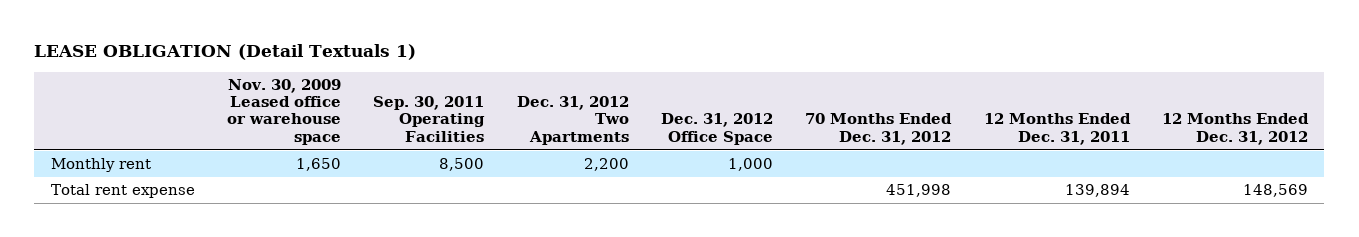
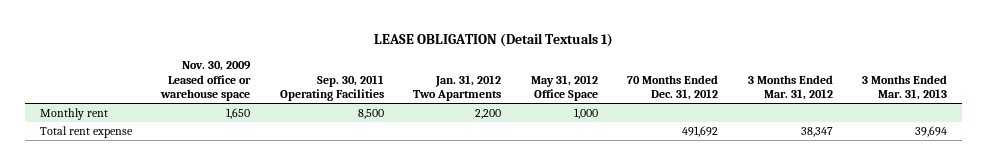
[516,96,629,145] Dec. 31, 2012 Two Apartments -> none
[661,113,774,145] Dec. 31, 2012 Office Space -> none
[983,113,1131,145] 12 Months Ended Dec. 31, 2011 -> none
[1162,113,1310,145] 12 Months Ended Dec. 31, 2012 -> none
none -> [413,74,502,102] Jan. 31, 2012 Two Apartments
none -> [530,74,598,102] May 31, 2012 Office Space
none -> [747,74,833,101] 3 Months Ended Mar. 31, 2012
none -> [862,74,948,101] 3 Months Ended Mar. 31, 2013
[886,184,952,198] 451,998 -> [682,126,719,138] 491,692

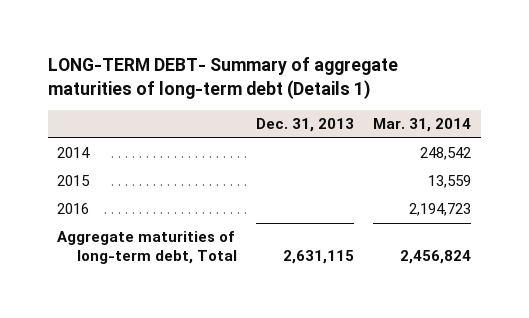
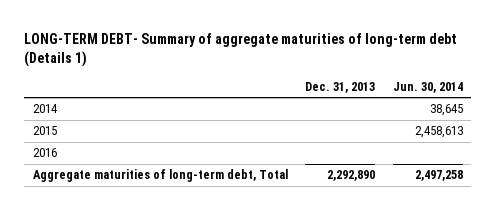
[373,118,472,133] Mar. 31, 2014 -> none
none -> [392,81,463,93] Jun. 30, 2014
[283,250,355,265] 2,631,115 -> [327,170,376,182] 2,292,890

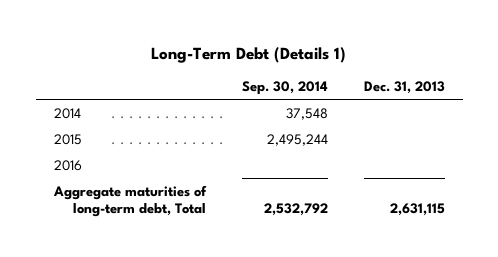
[24,32,458,67] LONG-TERM DEBT- Summary of aggregate maturities of long-term debt (Details 1) -> [151,46,347,63] Long-Term Debt (Details 1)
[392,81,463,93] Jun. 30, 2014 -> none
none -> [242,81,329,96] Sep. 30, 2014
[327,170,376,182] 2,292,890 -> [389,203,445,217] 2,631,115

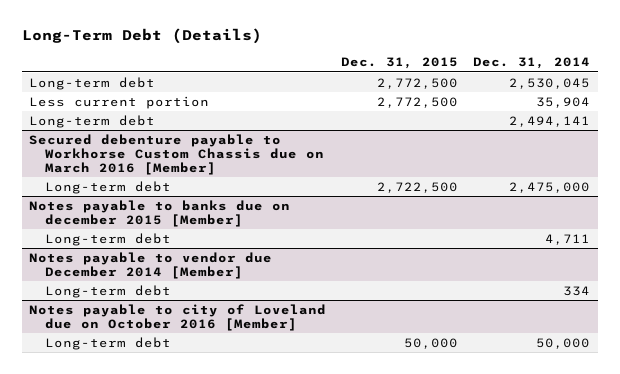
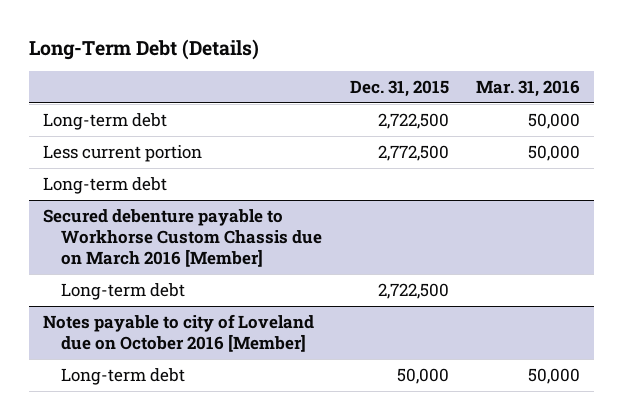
[473,57,591,70] Dec. 31, 2014 -> none
none -> [476,80,581,98] Mar. 31, 2016
[377,77,459,89] 2,772,500 -> [377,112,449,129] 2,722,500
[29,199,291,227] Notes payable to banks due on december 2015 [Member] -> none
[45,232,172,246] Long-term debt -> none
[29,251,273,279] Notes payable to vendor due December 2014 [Member] -> none
[45,284,172,298] Long-term debt -> none

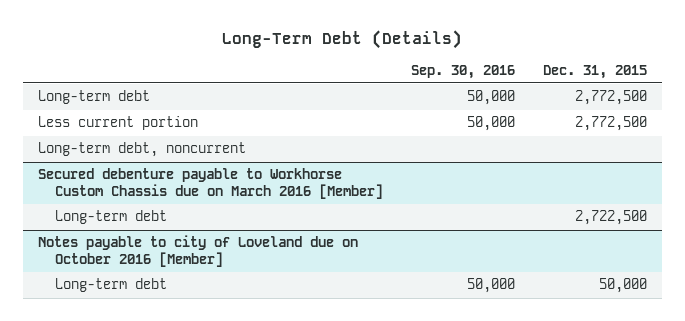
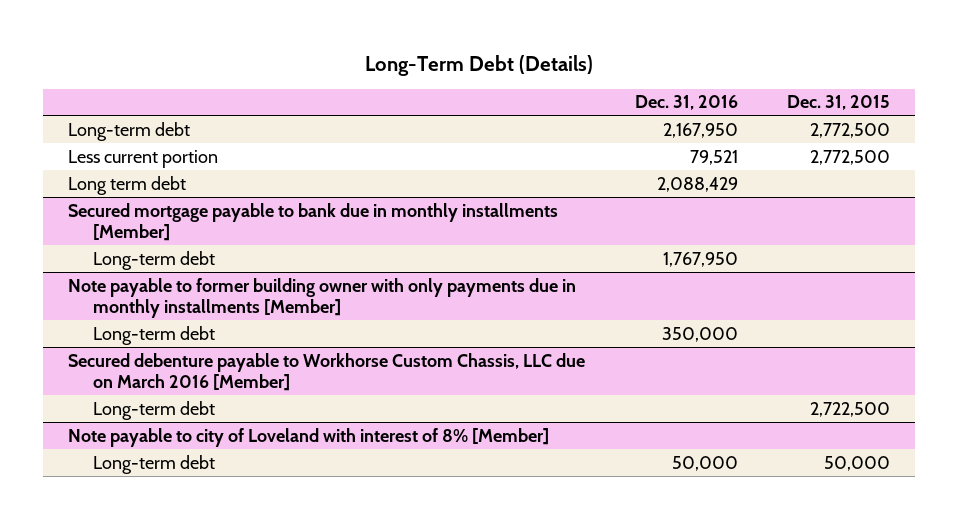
[411,64,516,79] Sep. 30, 2016 -> none
none -> [634,95,738,111] Dec. 31, 2016
[37,142,246,158] Long-term debt, noncurrent -> [67,175,186,195] Long term debt
none -> [67,202,558,241] Secured mortgage payable to bank due in monthly installments [Member]
none -> [92,250,215,270] Long-term debt
none -> [67,277,576,318] Note payable to former building owner with only payments due in monthly installments [Member]
none -> [92,325,215,345] Long-term debt
[37,168,383,200] Secured debenture payable to Workhorse Custom Chassis due on March 2016 [Member] -> [67,352,585,391] Secured debenture payable to Workhorse Custom Chassis, LLC due on March 2016 [Member]
[37,235,358,268] Notes payable to city of Loveland due on October 2016 [Member] -> [67,427,549,447] Note payable to city of Loveland with interest of 8% [Member]

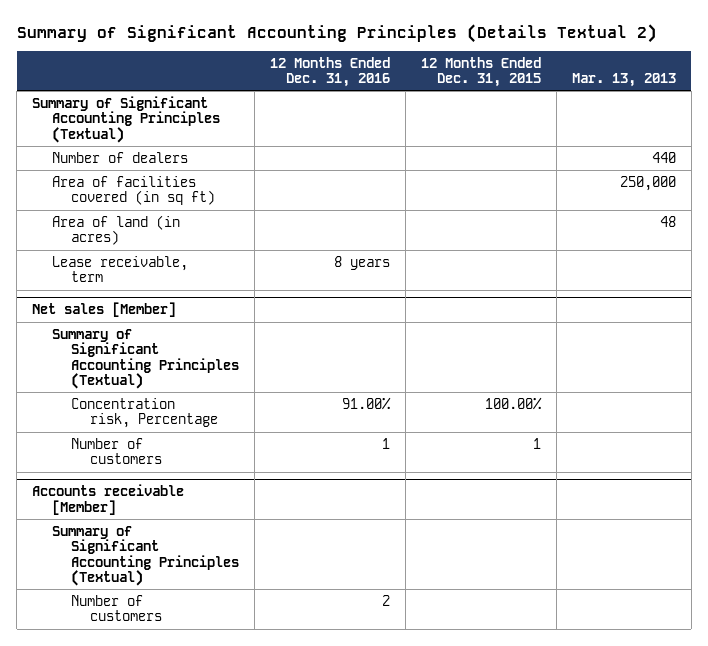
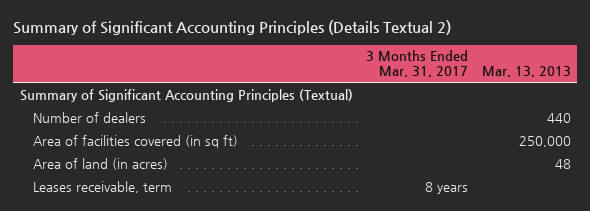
[269,56,390,88] 12 Months Ended Dec. 31, 2016 -> none
[420,56,541,88] 12 Months Ended Dec. 31, 2015 -> none
none -> [366,50,469,78] 3 Months Ended Mar. 31, 2017
[32,302,177,318] Net sales [Member] -> none
[51,328,240,389] Summary of Significant Accounting Principles (Textual) -> none
[71,397,219,429] Concentration risk, Percentage -> none
[71,437,163,465] Number of customers -> none
[32,484,185,515] Accounts receivable [Member] -> none
[51,525,240,586] Summary of Significant Accounting Principles (Textual) -> none
[71,594,163,622] Number of customers -> none
[51,255,188,283] Lease receivable, term -> [33,180,173,193] Leases receivable, term

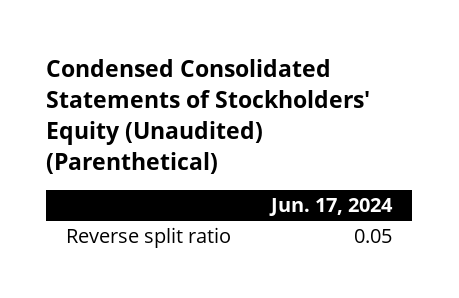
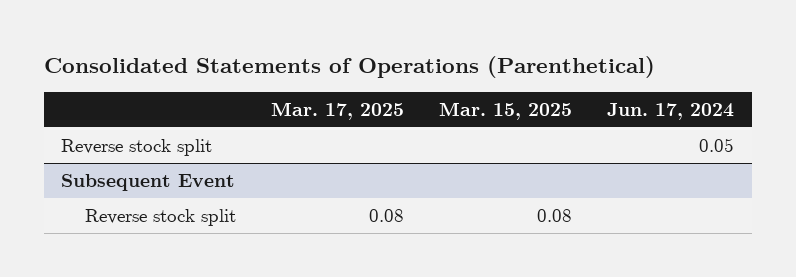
[46,59,371,174] Condensed Consolidated Statements of Stockholders' Equity (Unaudited) (Parenthetical) -> [43,56,655,79] Consolidated Statements of Operations (Parenthetical)
none -> [271,101,405,120] Mar. 17, 2025
none -> [439,101,573,120] Mar. 15, 2025
[66,227,232,249] Reverse split ratio -> [61,138,213,156] Reverse stock split
none -> [61,173,236,191] Subsequent Event
none -> [85,208,237,226] Reverse stock split

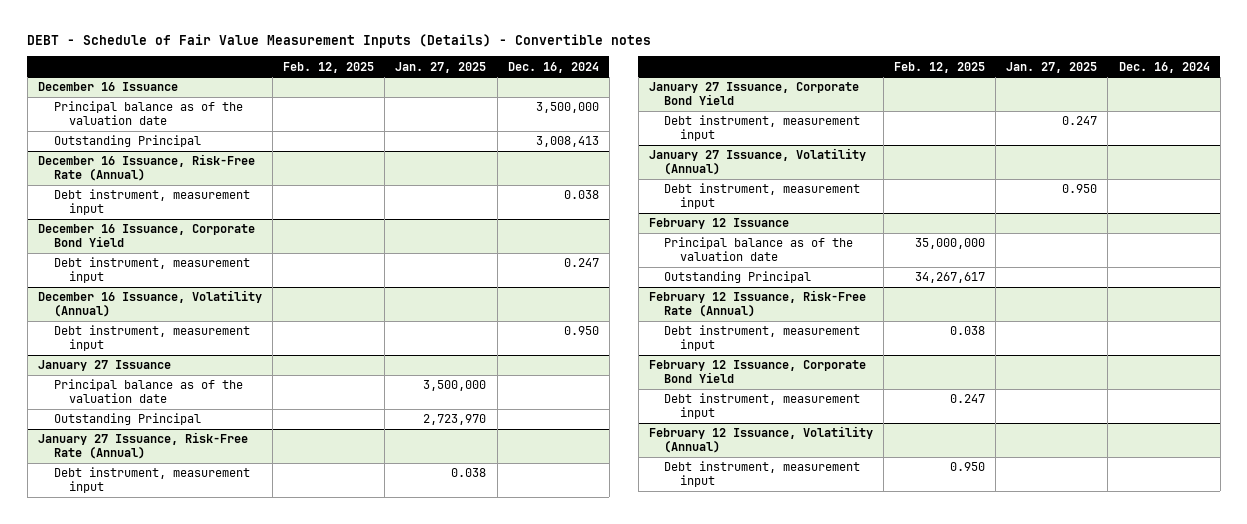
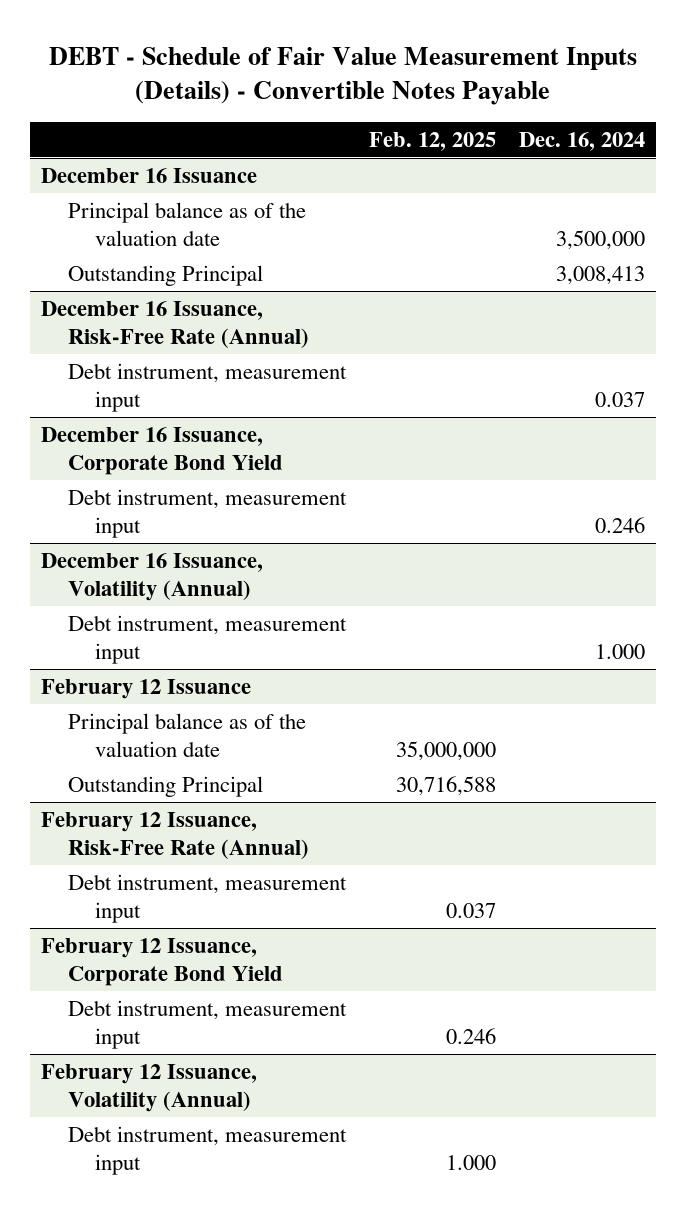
[27,33,652,48] DEBT - Schedule of Fair Value Measurement Inputs (Details) - Convertible notes -> [48,46,637,106] DEBT - Schedule of Fair Value Measurement Inputs (Details) - Convertible Notes Payable
[395,61,487,73] Jan. 27, 2025 -> none
[563,190,599,200] 0.038 -> [594,392,645,408] 0.037
[563,258,599,268] 0.247 -> [594,517,645,534] 0.246
[37,360,171,372] January 27 Issuance -> none
[53,379,243,404] Principal balance as of the valuation date -> none
[53,413,201,426] Outstanding Principal -> none
[37,432,248,460] January 27 Issuance, Risk-Free Rate (Annual) -> none
[53,467,250,494] Debt instrument, measurement input -> none
[648,82,859,106] January 27 Issuance, Corporate Bond Yield -> none
[664,115,861,142] Debt instrument, measurement input -> none
[648,148,866,176] January 27 Issuance, Volatility (Annual) -> none
[664,183,861,210] Debt instrument, measurement input -> none
[563,326,599,336] 0.950 -> [594,644,645,660] 1.000
[914,272,985,284] 34,267,617 -> [395,775,496,796] 30,716,588
[949,326,985,336] 0.038 -> [445,903,496,919] 0.037
[949,394,985,404] 0.247 -> [445,1028,496,1045] 0.246
[949,462,985,472] 0.950 -> [445,1155,496,1171] 1.000

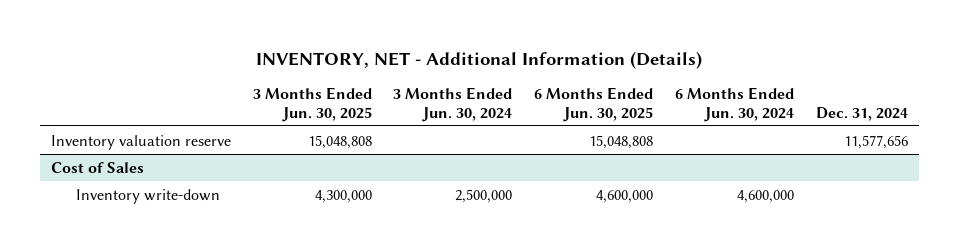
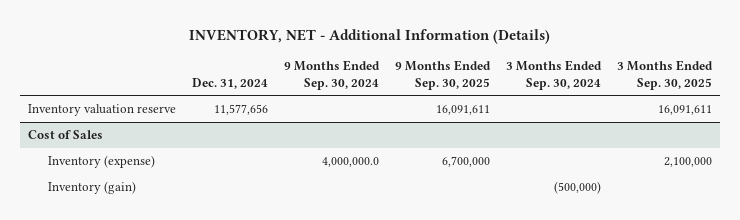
[252,87,372,122] 3 Months Ended Jun. 30, 2025 -> none
[393,87,513,122] 3 Months Ended Jun. 30, 2024 -> none
[534,87,654,122] 6 Months Ended Jun. 30, 2025 -> none
[674,87,794,122] 6 Months Ended Jun. 30, 2024 -> none
none -> [284,60,381,90] 9 Months Ended Sep. 30, 2024
none -> [395,60,492,90] 9 Months Ended Sep. 30, 2025
none -> [506,60,603,90] 3 Months Ended Sep. 30, 2024
none -> [617,60,714,90] 3 Months Ended Sep. 30, 2025
[75,188,220,204] Inventory write-down -> [48,155,156,169] Inventory (expense)
none -> [48,181,137,195] Inventory (gain)

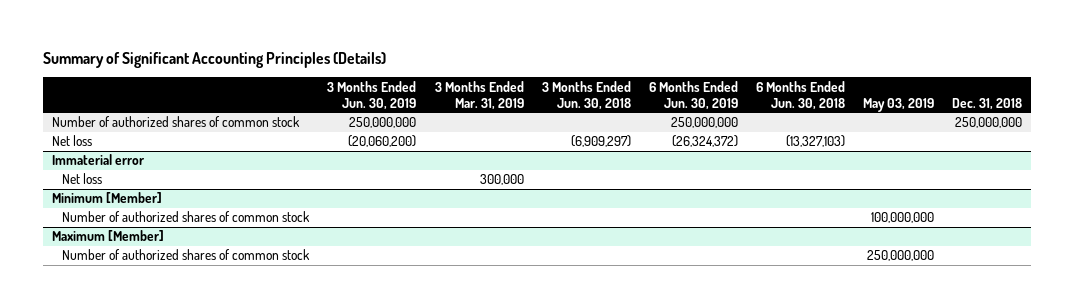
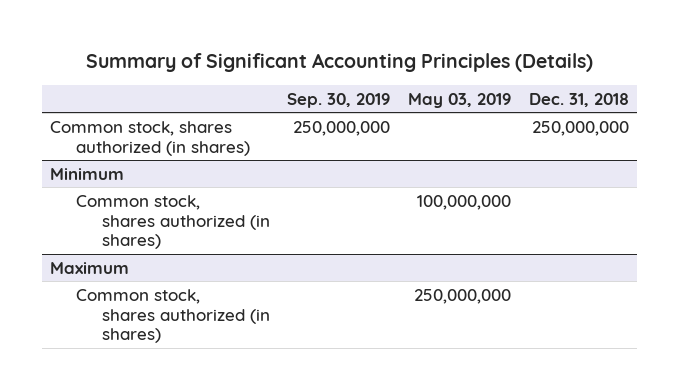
[327,80,417,110] 3 Months Ended Jun. 30, 2019 -> none
[434,80,524,110] 3 Months Ended Mar. 31, 2019 -> none
[541,80,631,110] 3 Months Ended Jun. 30, 2018 -> none
[648,80,738,110] 6 Months Ended Jun. 30, 2019 -> none
[755,80,845,110] 6 Months Ended Jun. 30, 2018 -> none
none -> [287,92,391,108] Sep. 30, 2019
[51,135,92,147] Net loss -> none
[51,154,145,166] Immaterial error -> none
[62,173,103,185] Net loss -> none
[51,116,300,128] Number of authorized shares of common stock -> [50,120,251,156] Common stock, shares authorized (in shares)
[51,192,162,204] Minimum [Member] -> [50,167,125,180] Minimum
[62,211,311,223] Number of authorized shares of common stock -> [76,194,270,250] Common stock, shares authorized (in shares)
[51,230,164,242] Maximum [Member] -> [50,261,130,274] Maximum
[62,249,311,261] Number of authorized shares of common stock -> [76,288,270,344] Common stock, shares authorized (in shares)

